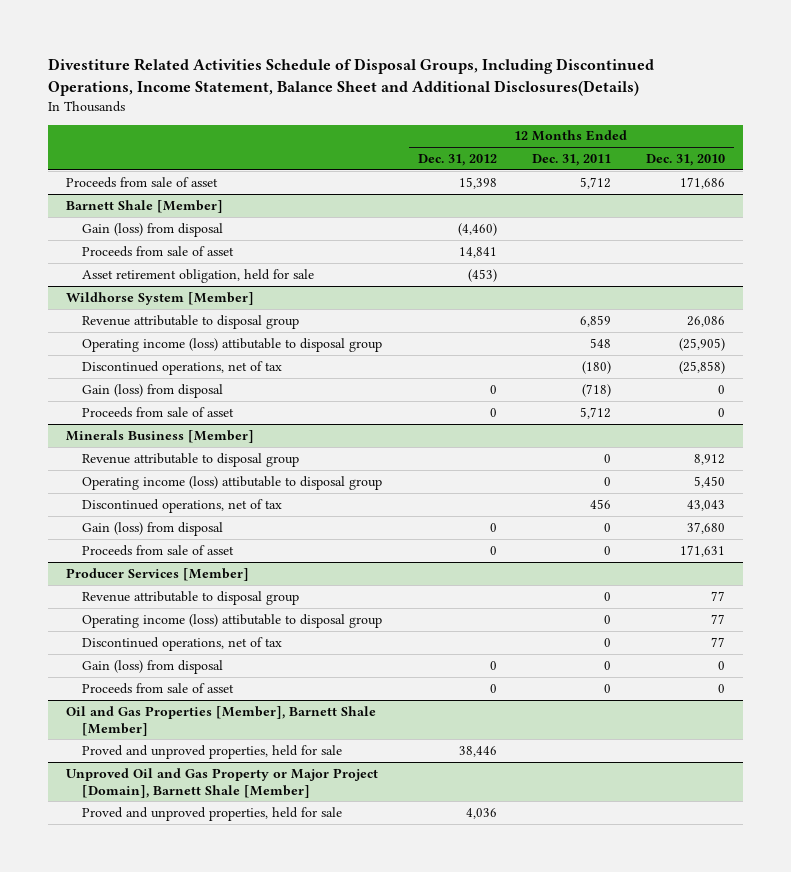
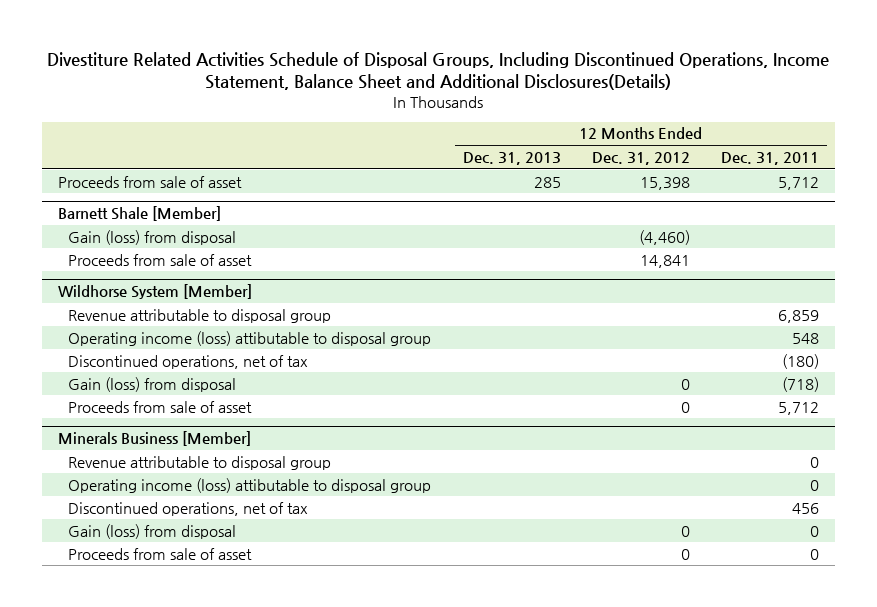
[646,153,726,166] Dec. 31, 2010 -> none
none -> [462,151,561,165] Dec. 31, 2013
[82,268,315,283] Asset retirement obligation, held for sale -> none
[65,567,249,581] Producer Services [Member] -> none
[82,590,300,605] Revenue attributable to disposal group -> none
[82,613,383,628] Operating income (loss) attibutable to disposal group -> none
[82,636,283,651] Discontinued operations, net of tax -> none
[82,659,224,674] Gain (loss) from disposal -> none
[82,682,235,694] Proceeds from sale of asset -> none
[65,705,376,736] Oil and Gas Properties [Member], Barnett Shale [Member] -> none
[82,744,343,759] Proved and unproved properties, held for sale -> none
[65,767,378,798] Unproved Oil and Gas Property or Major Project [Domain], Barnett Shale [Member] -> none
[82,806,343,821] Proved and unproved properties, held for sale -> none

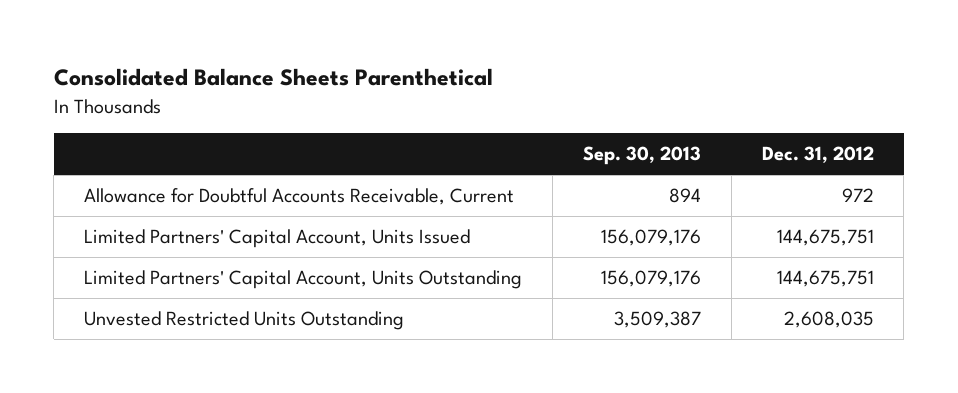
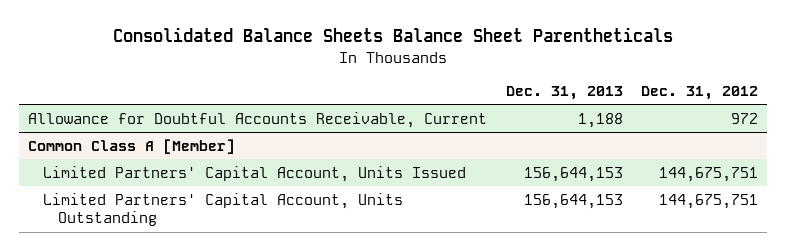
[53,68,493,87] Consolidated Balance Sheets Parenthetical -> [113,27,674,43] Consolidated Balance Sheets Balance Sheet Parentheticals
[582,146,701,166] Sep. 30, 2013 -> none
none -> [505,86,623,101] Dec. 31, 2013
none -> [28,138,236,154] Common Class A [Member]
[84,311,405,331] Unvested Restricted Units Outstanding -> none

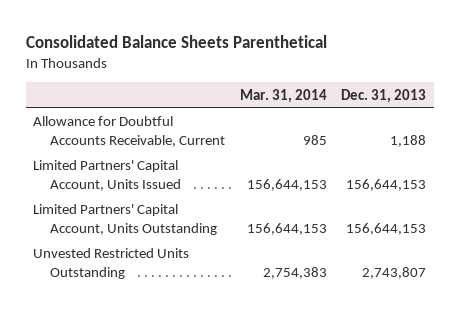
[113,27,674,43] Consolidated Balance Sheets Balance Sheet Parentheticals -> [25,35,327,49] Consolidated Balance Sheets Parenthetical
[640,86,758,101] Dec. 31, 2012 -> none
none -> [239,88,327,103] Mar. 31, 2014
[28,138,236,154] Common Class A [Member] -> none
none -> [33,248,190,279] Unvested Restricted Units Outstanding

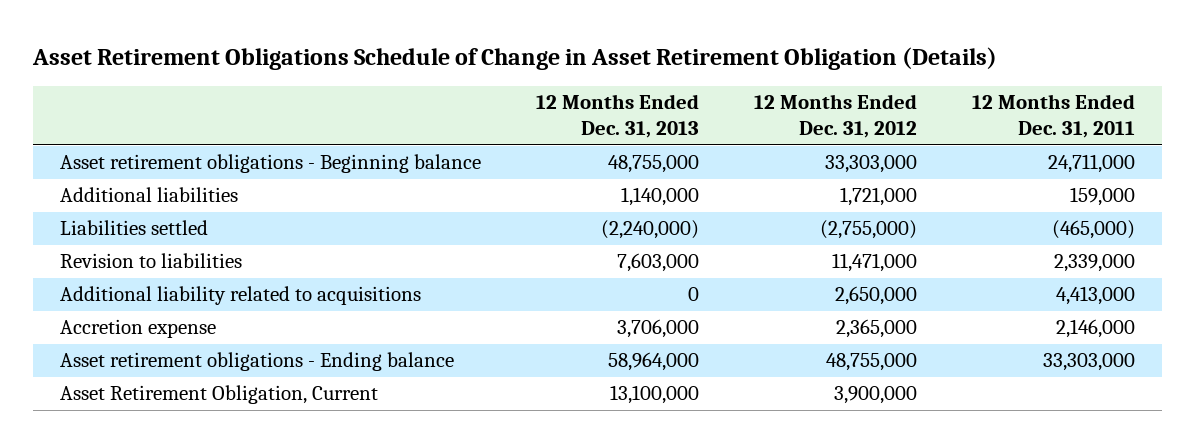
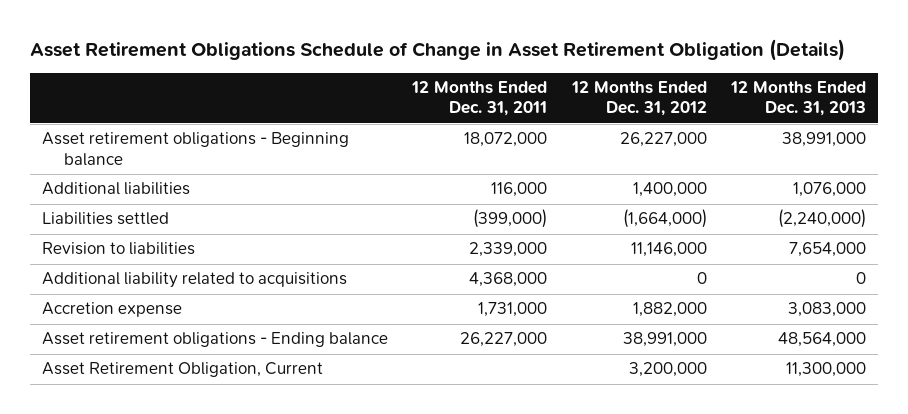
[607,155,699,174] 48,755,000 -> [781,132,866,148] 38,991,000
[824,155,917,174] 33,303,000 -> [619,132,707,148] 26,227,000
[1047,154,1135,174] 24,711,000 -> [464,132,548,148] 18,072,000
[620,187,699,207] 1,140,000 -> [792,182,866,198] 1,076,000
[839,187,917,207] 1,721,000 -> [632,182,707,198] 1,400,000
[1069,187,1135,207] 159,000 -> [491,182,548,198] 116,000
[819,220,917,240] (2,755,000) -> [622,209,707,229] (1,664,000)
[1051,220,1135,240] (465,000) -> [473,209,548,229] (399,000)
[616,253,699,273] 7,603,000 -> [788,242,866,258] 7,654,000
[831,253,917,273] 11,471,000 -> [630,242,707,258] 11,146,000
[834,286,917,306] 2,650,000 -> [696,272,707,285] 0
[1055,286,1135,306] 4,413,000 -> [469,272,548,288] 4,368,000
[616,319,699,339] 3,706,000 -> [787,302,866,318] 3,083,000
[835,319,917,339] 2,365,000 -> [632,302,707,318] 1,882,000
[1055,319,1135,339] 2,146,000 -> [478,302,548,318] 1,731,000
[607,352,699,372] 58,964,000 -> [777,332,866,348] 48,564,000
[825,353,917,372] 48,755,000 -> [622,332,707,348] 38,991,000
[1042,353,1135,372] 33,303,000 -> [460,332,548,348] 26,227,000
[609,385,699,405] 13,100,000 -> [785,362,866,378] 11,300,000
[833,386,917,405] 3,900,000 -> [628,362,707,378] 3,200,000

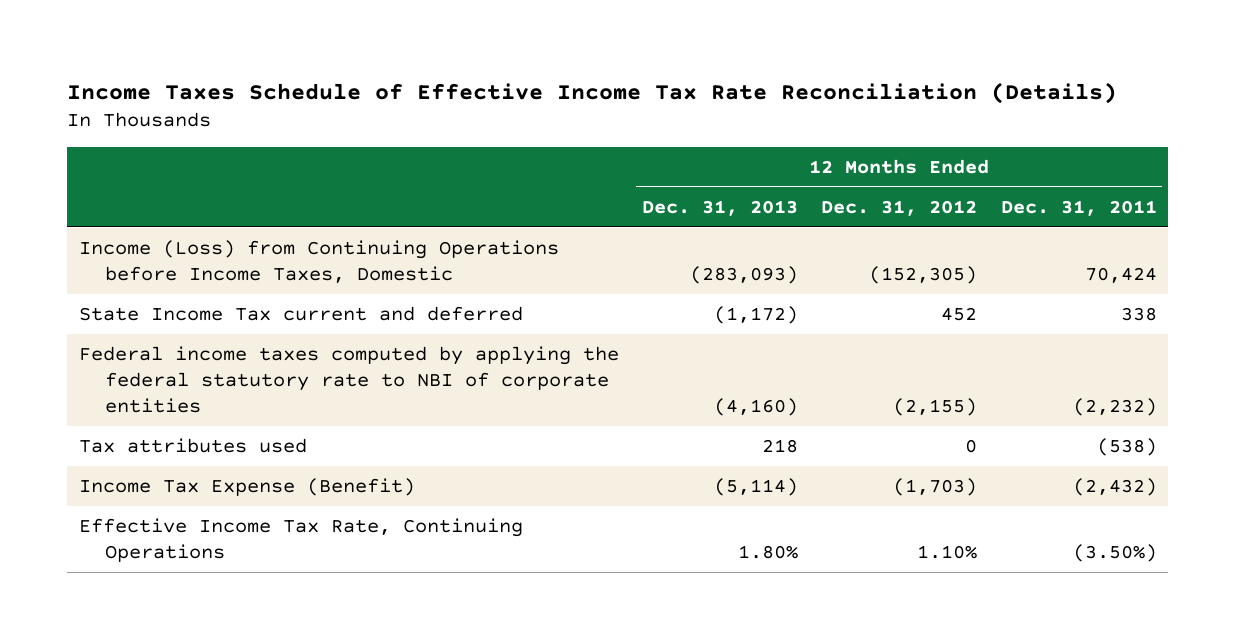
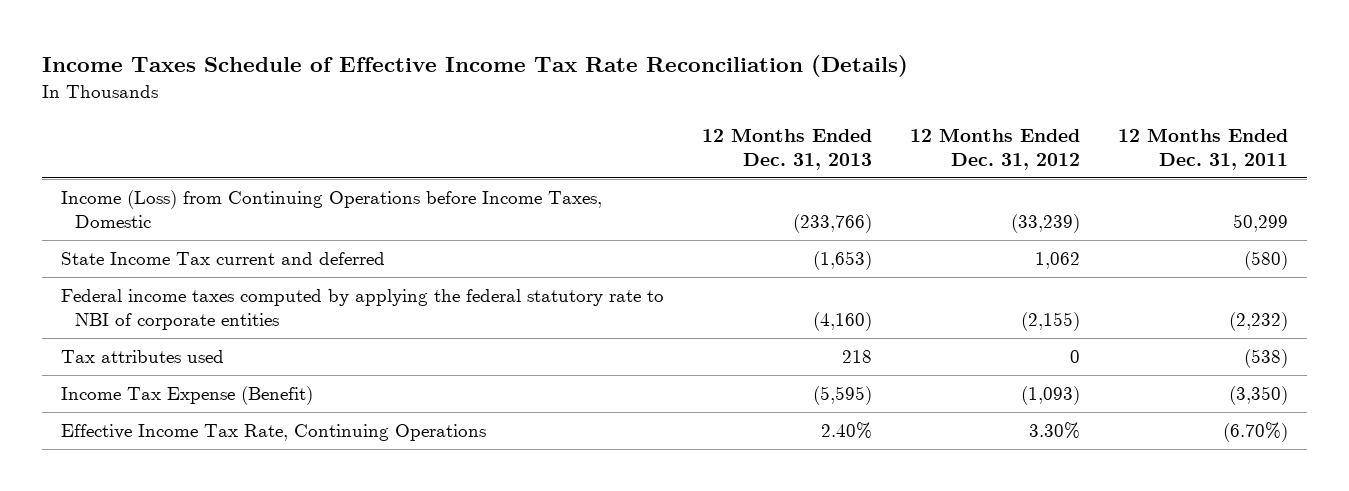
[690,266,799,285] (283,093) -> [793,214,873,234] (233,766)
[869,266,978,285] (152,305) -> [1011,214,1081,234] (33,239)
[1084,267,1157,284] 70,424 -> [1233,214,1289,233] 50,299
[714,306,799,325] (1,172) -> [813,251,873,271] (1,653)
[941,307,978,322] 452 -> [1035,252,1081,270] 1,062
[1120,307,1157,322] 338 -> [1244,251,1289,271] (580)
[714,478,799,497] (5,114) -> [813,386,873,406] (5,595)
[893,478,978,497] (1,703) -> [1021,386,1081,406] (1,093)
[1072,478,1157,497] (2,432) -> [1229,386,1289,406] (3,350)
[738,545,799,560] 1.80% -> [821,422,873,440] 2.40%
[917,545,978,560] 1.10% -> [1029,422,1081,440] 3.30%
[1072,544,1157,563] (3.50%) -> [1223,422,1289,443] (6.70%)

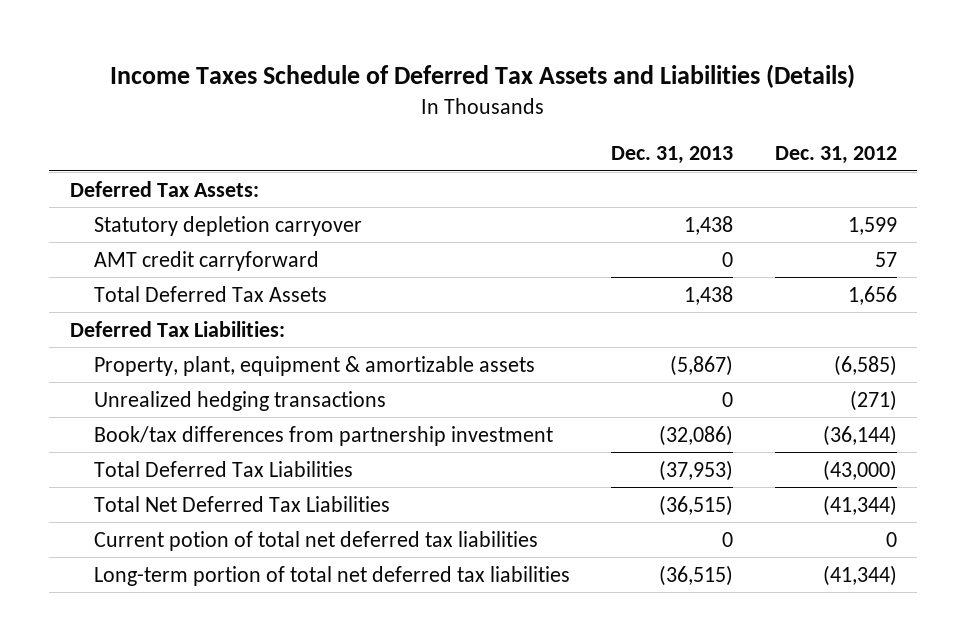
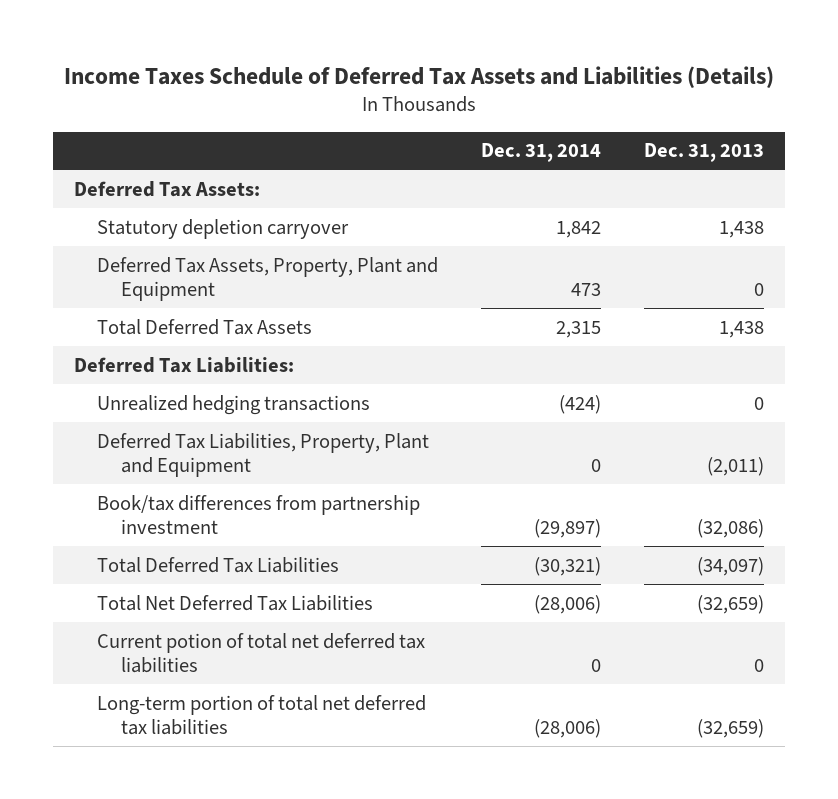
[774,146,897,165] Dec. 31, 2012 -> none
none -> [481,143,602,163] Dec. 31, 2014
[93,250,319,271] AMT credit carryforward -> none
none -> [97,256,439,302] Deferred Tax Assets, Property, Plant and Equipment
[93,355,535,376] Property, plant, equipment & amortizable assets -> none
none -> [97,432,430,478] Deferred Tax Liabilities, Property, Plant and Equipment
[659,459,734,481] (37,953) -> [696,556,764,576] (34,097)
[659,494,734,516] (36,515) -> [696,594,764,614] (32,659)
[659,564,734,586] (36,515) -> [696,719,764,739] (32,659)

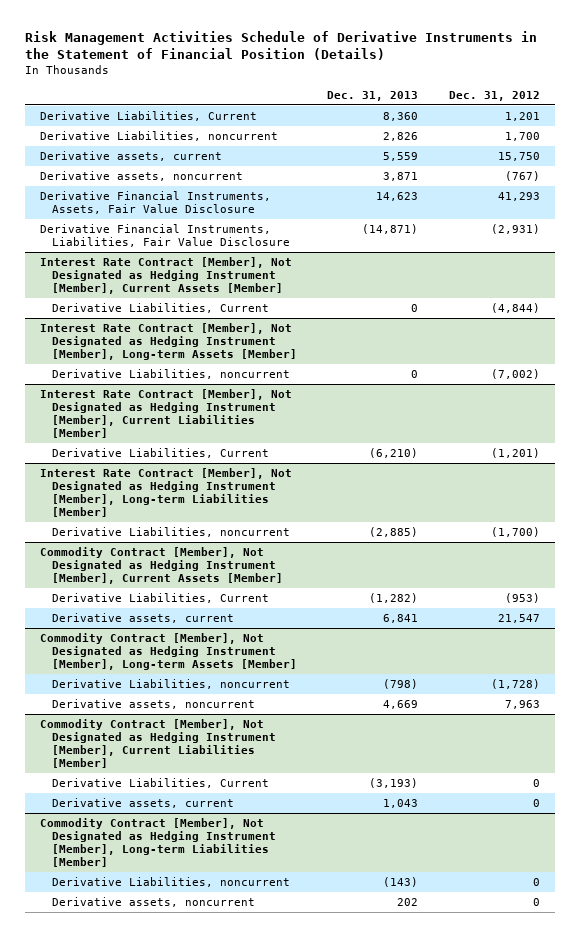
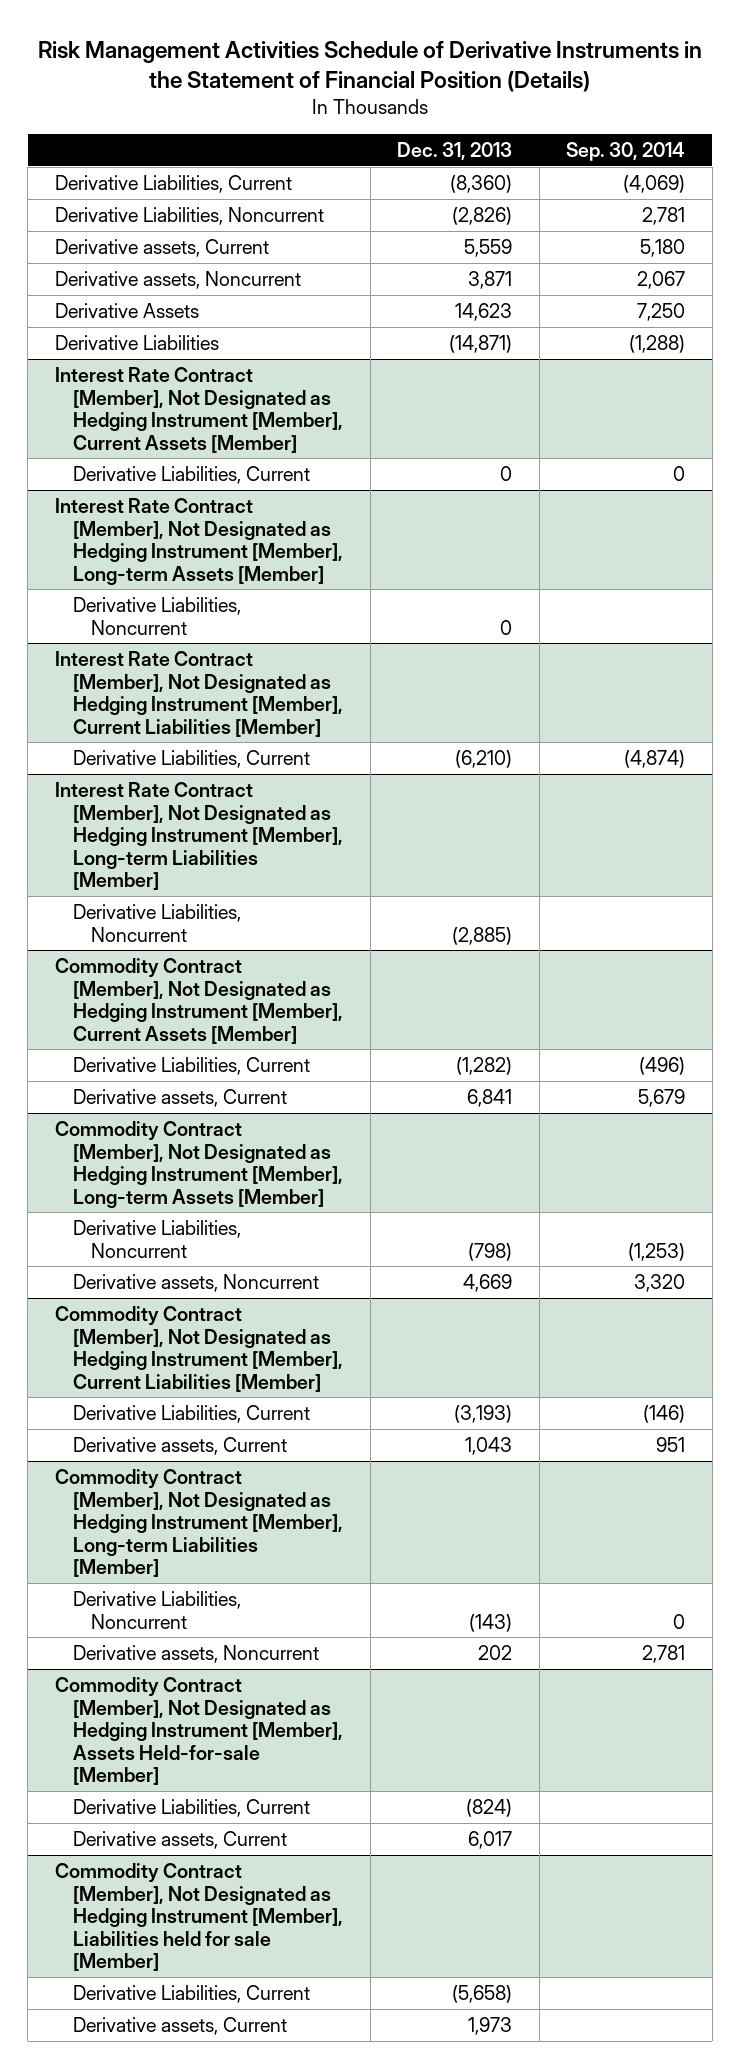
[448,90,540,101] Dec. 31, 2012 -> none
none -> [566,141,686,161] Sep. 30, 2014
[383,111,419,121] 8,360 -> [450,175,513,194] (8,360)
[39,130,278,141] Derivative Liabilities, noncurrent -> [54,207,324,226] Derivative Liabilities, Noncurrent
[383,131,419,141] 2,826 -> [452,207,513,226] (2,826)
[39,150,222,161] Derivative assets, current -> [54,239,269,258] Derivative assets, Current
[39,170,243,181] Derivative assets, noncurrent -> [54,271,301,290] Derivative assets, Noncurrent
[39,190,271,214] Derivative Financial Instruments, Assets, Fair Value Disclosure -> [54,303,199,319] Derivative Assets
[39,223,291,247] Derivative Financial Instruments, Liabilities, Fair Value Disclosure -> [54,335,219,351] Derivative Liabilities
[52,368,291,379] Derivative Liabilities, noncurrent -> [73,597,242,635] Derivative Liabilities, Noncurrent
[52,526,291,537] Derivative Liabilities, noncurrent -> [73,904,242,942] Derivative Liabilities, Noncurrent
[52,612,235,623] Derivative assets, current -> [73,1089,288,1108] Derivative assets, Current
[52,678,291,689] Derivative Liabilities, noncurrent -> [73,1220,242,1258] Derivative Liabilities, Noncurrent
[52,698,256,709] Derivative assets, noncurrent -> [73,1274,320,1293] Derivative assets, Noncurrent
[52,797,235,808] Derivative assets, current -> [73,1437,288,1456] Derivative assets, Current
[52,876,291,887] Derivative Liabilities, noncurrent -> [73,1591,242,1629] Derivative Liabilities, Noncurrent
[52,896,256,907] Derivative assets, noncurrent -> [73,1645,320,1664] Derivative assets, Noncurrent
none -> [54,1677,344,1786] Commodity Contract [Member], Not Designated as Hedging Instrument [Member], Assets Held-for-sale [Member]
none -> [73,1799,311,1818] Derivative Liabilities, Current
none -> [73,1831,288,1850] Derivative assets, Current
none -> [54,1863,344,1972] Commodity Contract [Member], Not Designated as Hedging Instrument [Member], Liabilities held for sale [Member]
none -> [73,1985,311,2004] Derivative Liabilities, Current
none -> [73,2017,288,2036] Derivative assets, Current

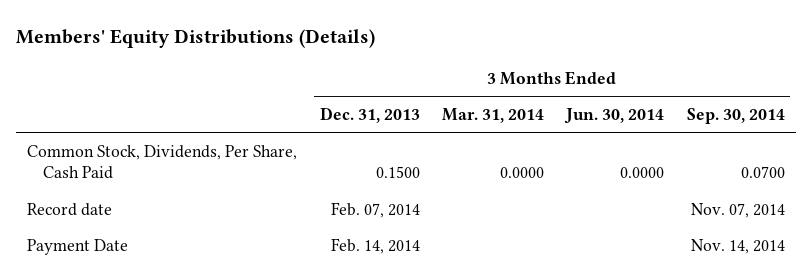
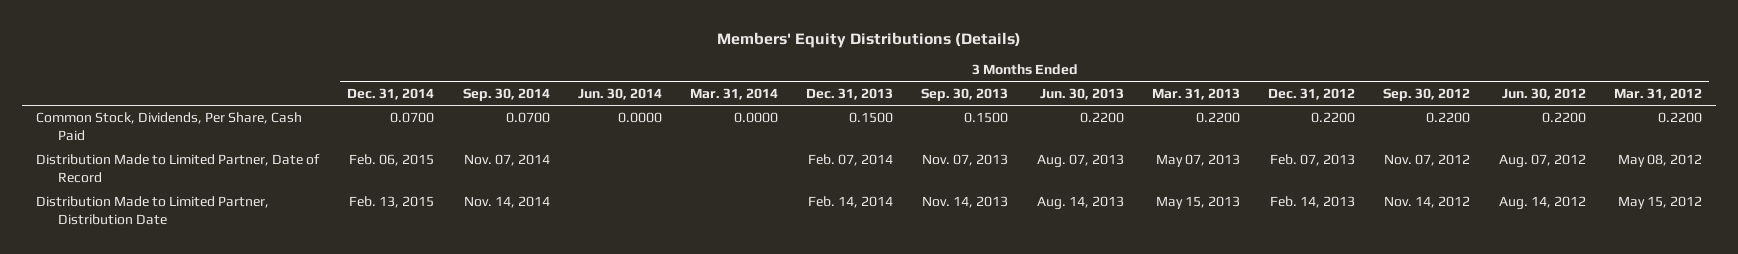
none -> [347,87,435,100] Dec. 31, 2014
none -> [921,87,1009,101] Sep. 30, 2013
none -> [1039,87,1124,100] Jun. 30, 2013
none -> [1151,87,1240,100] Mar. 31, 2013
none -> [1268,87,1356,100] Dec. 31, 2012
none -> [1383,87,1471,101] Sep. 30, 2012
none -> [1501,87,1586,100] Jun. 30, 2012
none -> [1613,87,1702,100] Mar. 31, 2012
[27,202,113,216] Record date -> [36,154,321,184] Distribution Made to Limited Partner, Date of Record
[27,238,129,255] Payment Date -> [36,196,270,226] Distribution Made to Limited Partner, Distribution Date

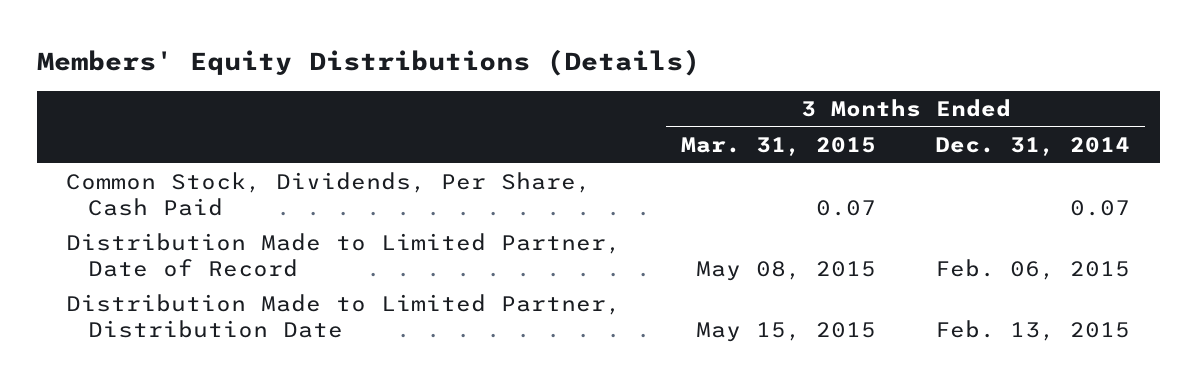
[462,87,550,101] Sep. 30, 2014 -> none
[577,87,662,100] Jun. 30, 2014 -> none
[690,87,779,100] Mar. 31, 2014 -> none
[806,87,894,100] Dec. 31, 2013 -> none
[921,87,1009,101] Sep. 30, 2013 -> none
[1039,87,1124,100] Jun. 30, 2013 -> none
[1151,87,1240,100] Mar. 31, 2013 -> none
[1268,87,1356,100] Dec. 31, 2012 -> none
[1383,87,1471,101] Sep. 30, 2012 -> none
[1501,87,1586,100] Jun. 30, 2012 -> none
[1613,87,1702,100] Mar. 31, 2012 -> none
none -> [680,137,876,157] Mar. 31, 2015
[390,112,435,124] 0.0700 -> [1070,199,1131,216] 0.07

